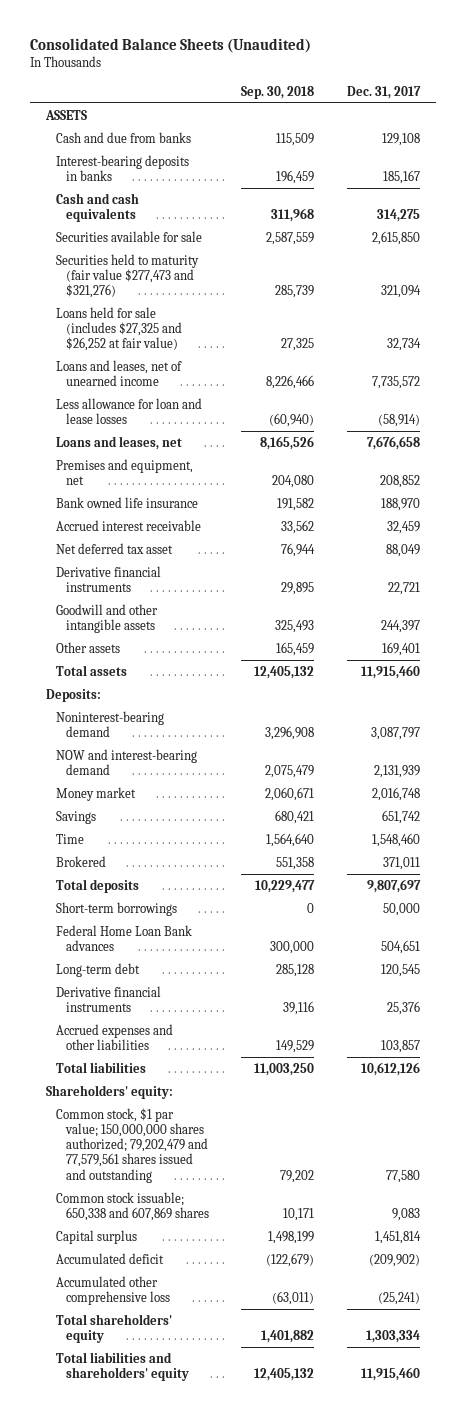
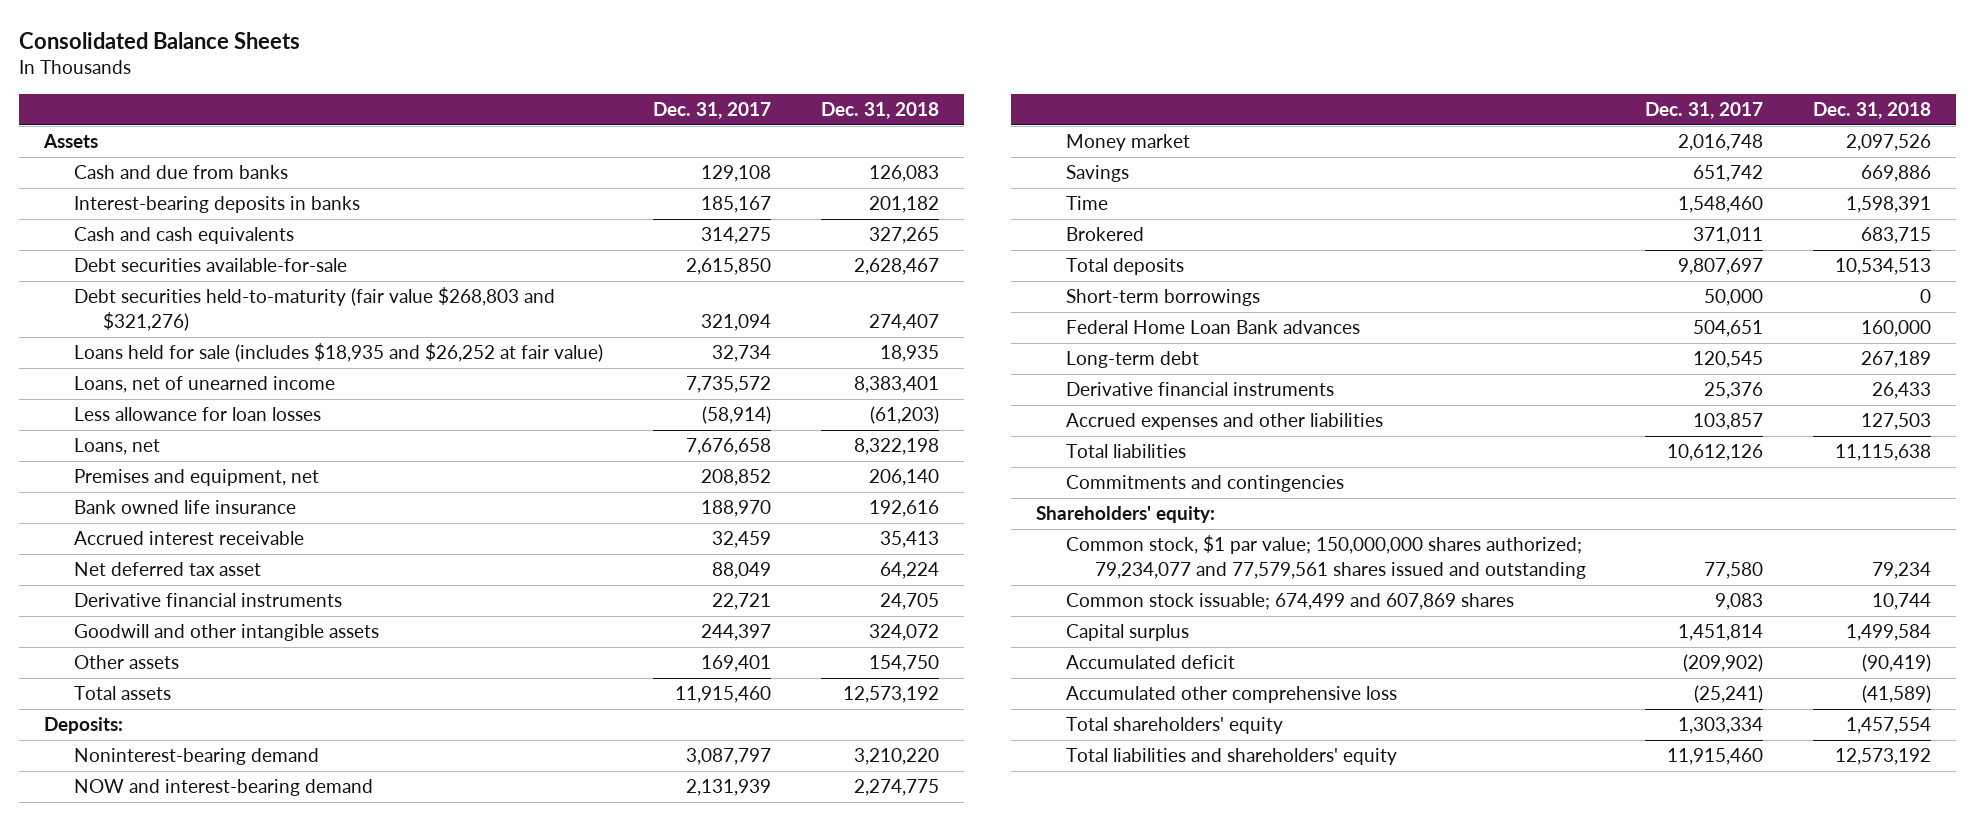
[30,37,312,53] Consolidated Balance Sheets (Unaudited) -> [19,31,301,49] Consolidated Balance Sheets
[241,85,315,99] Sep. 30, 2018 -> none
none -> [820,101,939,119] Dec. 31, 2018
[45,109,88,120] ASSETS -> [43,134,99,149] Assets
[56,230,203,242] Securities available for sale -> [73,258,347,273] Debt securities available-for-sale
[56,253,200,299] Securities held to maturity (fair value $277,473 and $321,276) -> [73,287,555,332] Debt securities held-to-maturity (fair value $268,803 and $321,276)
[56,306,182,352] Loans held for sale (includes $27,325 and $26,252 at fair value) -> [73,343,603,363] Loans held for sale (includes $18,935 and $26,252 at fair value)
[56,359,183,386] Loans and leases, net of unearned income -> [73,376,335,394] Loans, net of unearned income
[56,397,203,424] Less allowance for loan and lease losses -> [73,407,321,422] Less allowance for loan losses
[56,435,183,450] Loans and leases, net -> [73,438,160,456] Loans, net
none -> [1065,475,1344,493] Commitments and contingencies
[56,1107,208,1183] Common stock, $1 par value; 150,000,000 shares authorized; 79,202,479 and 77,579,561 shares issued and outstanding -> [1065,535,1587,580] Common stock, $1 par value; 150,000,000 shares authorized; 79,234,077 and 77,579,561 shares issued and outstanding
[56,1191,209,1221] Common stock issuable; 650,338 and 607,869 shares -> [1065,593,1514,611] Common stock issuable; 674,499 and 607,869 shares

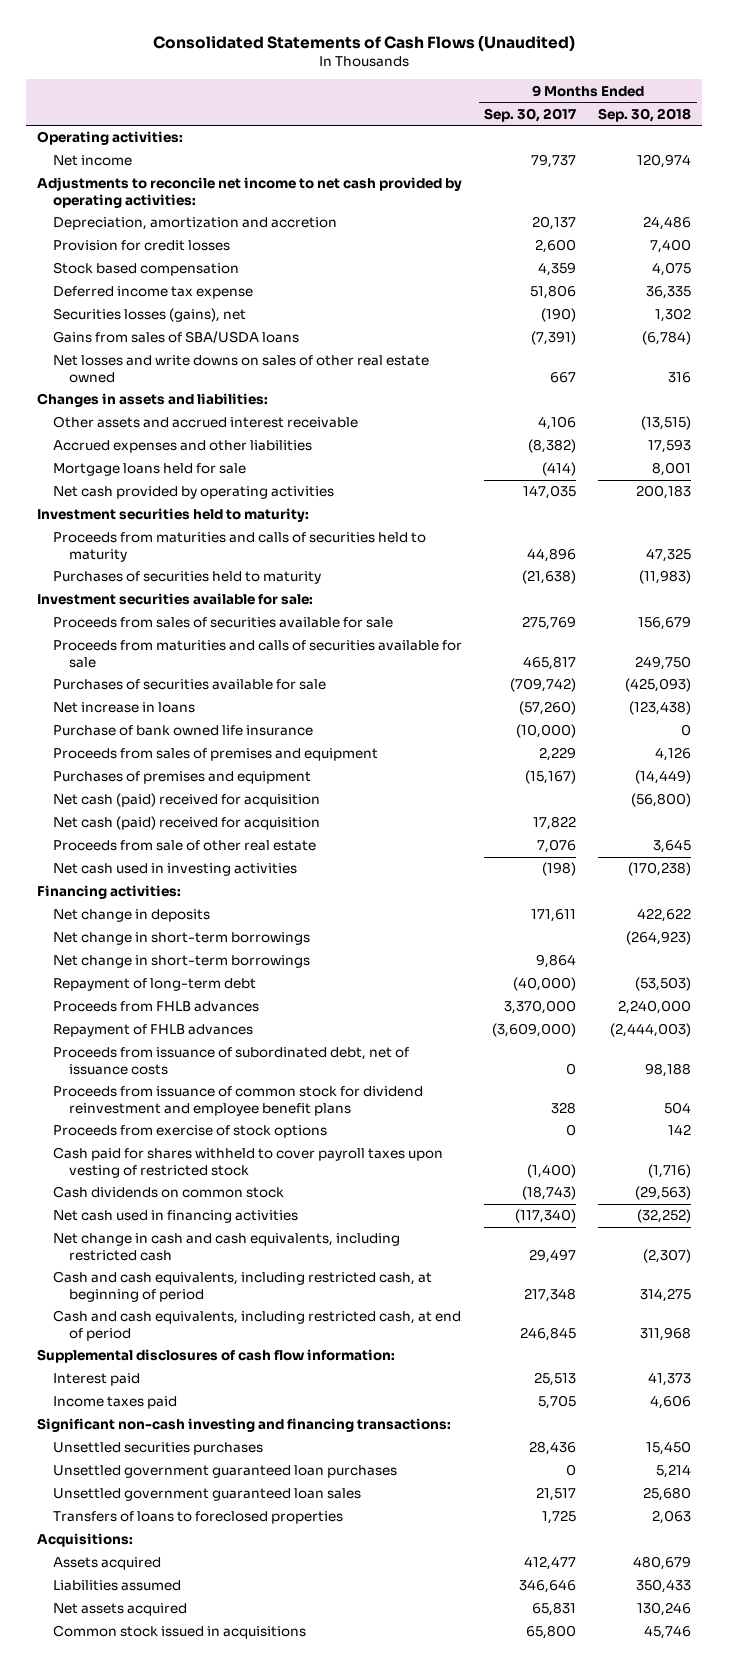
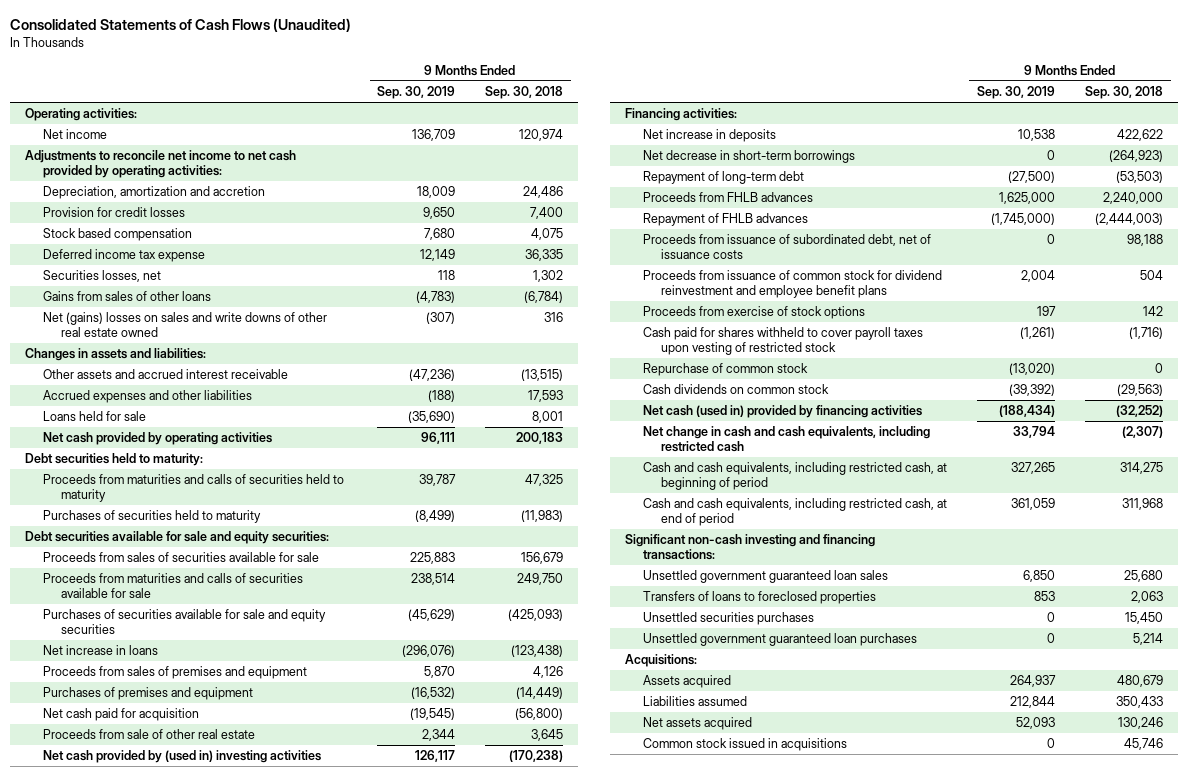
[484,107,577,122] Sep. 30, 2017 -> none
none -> [377,86,456,100] Sep. 30, 2019
[53,308,247,323] Securities losses (gains), net -> [43,270,162,283] Securities losses, net
[53,331,300,344] Gains from sales of SBA/USDA loans -> [43,291,212,302] Gains from sales of other loans
[53,355,430,383] Net losses and write downs on sales of other real estate owned -> [43,312,328,337] Net (gains) losses on sales and write downs of other real estate owned
[53,463,247,477] Mortgage loans held for sale -> [43,411,147,422] Loans held for sale
[37,508,310,523] Investment securities held to maturity: -> [25,453,204,467] Debt securities held to maturity:
[37,593,314,606] Investment securities available for sale: -> [25,531,330,545] Debt securities available for sale and equity securities:
[53,679,327,691] Purchases of securities available for sale -> [43,609,327,634] Purchases of securities available for sale and equity securities
[53,725,314,737] Purchase of bank owned life insurance -> none
[53,816,321,831] Net cash (paid) received for acquisition -> none
[53,793,321,808] Net cash (paid) received for acquisition -> [43,708,200,722] Net cash paid for acquisition
[53,863,298,877] Net cash used in investing activities -> [43,750,322,764] Net cash provided by (used in) investing activities
[53,955,311,969] Net change in short-term borrowings -> none
[53,909,211,923] Net change in deposits -> [642,129,776,143] Net increase in deposits
[53,932,311,946] Net change in short-term borrowings -> [642,150,855,164] Net decrease in short-term borrowings
none -> [642,363,808,377] Repurchase of common stock
[53,1210,299,1224] Net cash used in financing activities -> [642,405,922,419] Net cash (used in) provided by financing activities
[37,1349,396,1364] Supplemental disclosures of cash flow information: -> none
[53,1373,141,1387] Interest paid -> none
[53,1396,178,1410] Income taxes paid -> none
[53,1442,264,1456] Unsettled securities purchases -> [642,612,814,626] Unsettled securities purchases
[53,1465,398,1479] Unsettled government guaranteed loan purchases -> [642,633,917,647] Unsettled government guaranteed loan purchases

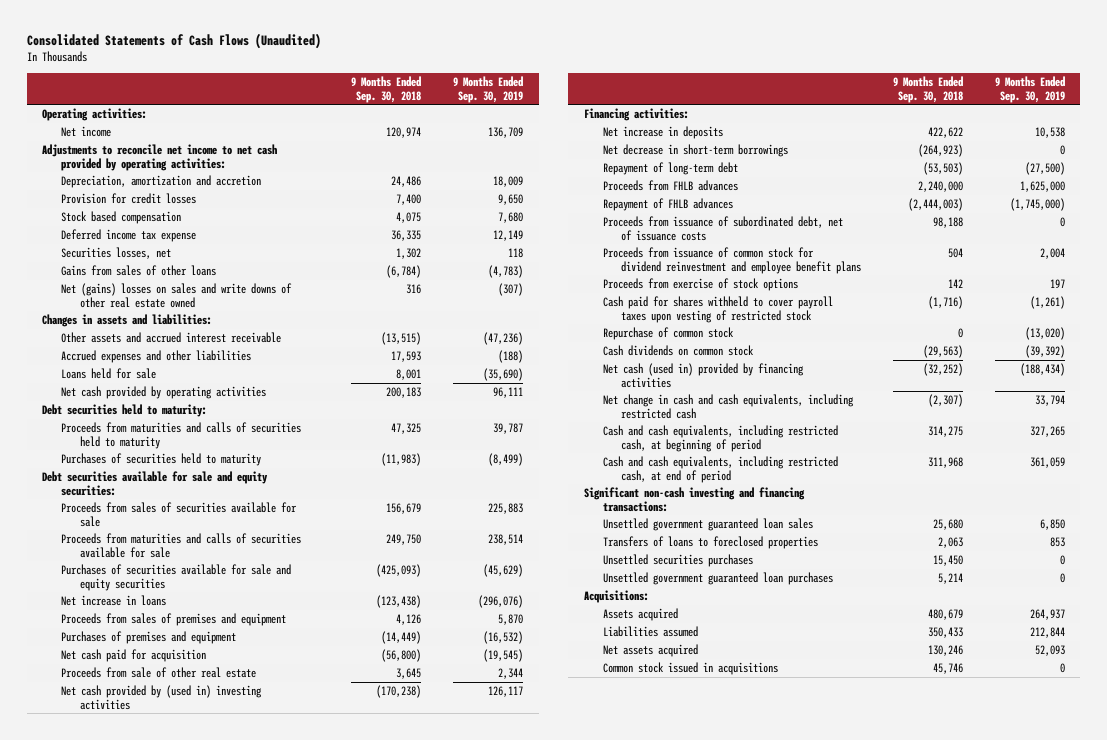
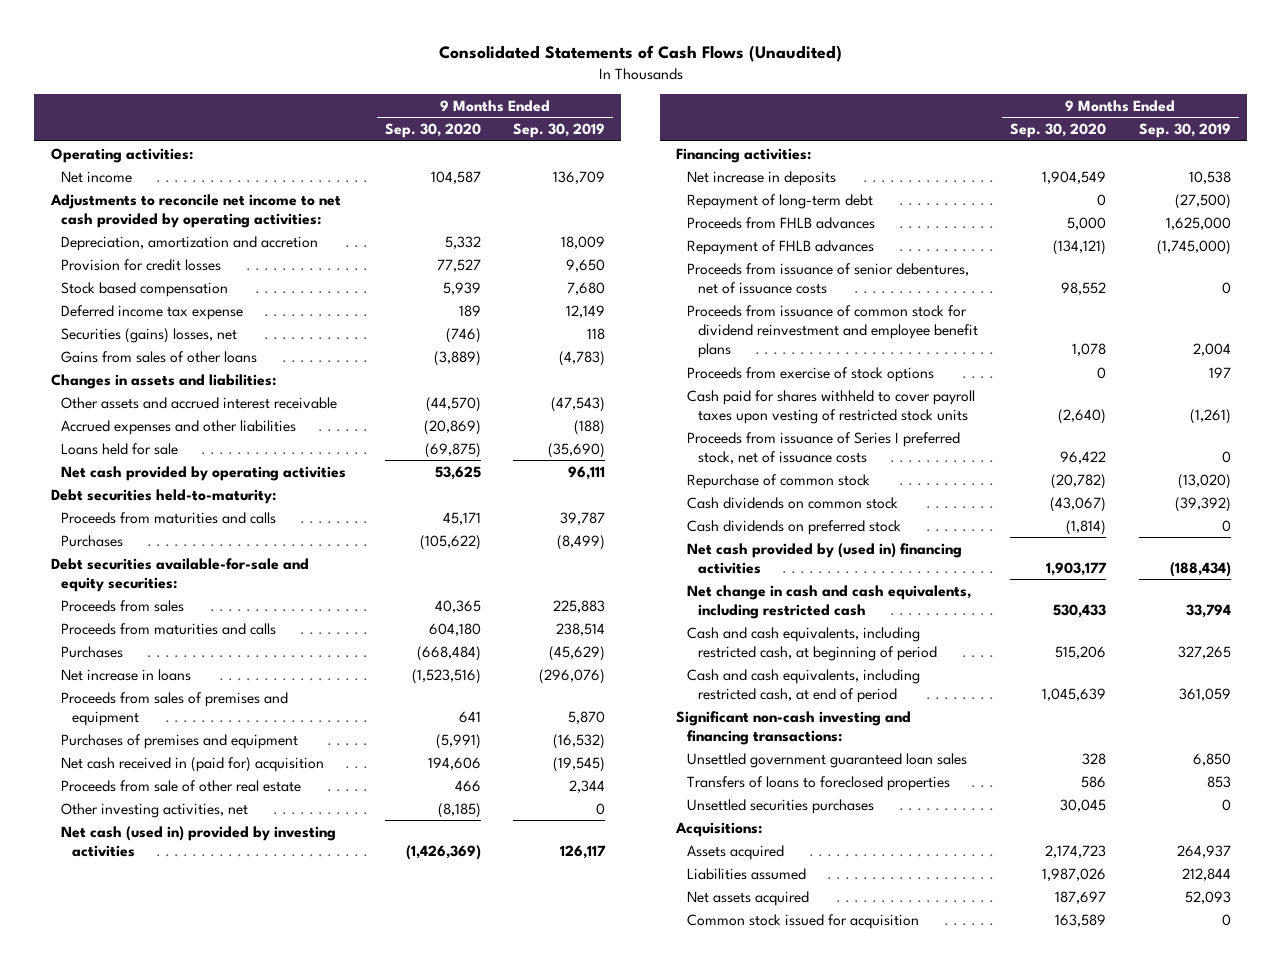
[351,75,422,103] 9 Months Ended Sep. 30, 2018 -> none
none -> [384,123,481,139] Sep. 30, 2020
[60,246,171,259] Securities losses, net -> [61,327,238,343] Securities (gains) losses, net
[60,282,292,308] Net (gains) losses on sales and write downs of other real estate owned -> none
[482,331,523,345] (47,236) -> [551,396,606,412] (47,543)
[42,403,208,417] Debt securities held to maturity: -> [50,488,276,504] Debt securities held-to-maturity:
[60,421,301,449] Proceeds from maturities and calls of securities held to maturity -> [61,511,277,524] Proceeds from maturities and calls
[60,452,261,466] Purchases of securities held to maturity -> [61,534,124,547] Purchases
[42,470,269,496] Debt securities available for sale and equity securities: -> [50,557,309,592] Debt securities available-for-sale and equity securities:
[60,501,297,527] Proceeds from sales of securities available for sale -> [61,599,185,612] Proceeds from sales
[60,532,301,558] Proceeds from maturities and calls of securities available for sale -> [61,622,277,635] Proceeds from maturities and calls
[60,563,291,591] Purchases of securities available for sale and equity securities -> [61,645,124,658] Purchases
[60,648,206,662] Net cash paid for acquisition -> [61,756,325,772] Net cash received in (paid for) acquisition
none -> [61,802,249,818] Other investing activities, net
[60,684,262,710] Net cash provided by (used in) investing activities -> [61,825,337,857] Net cash (used in) provided by investing activities
[602,143,788,157] Net decrease in short-term borrowings -> none
[602,215,843,241] Proceeds from issuance of subordinated debt, net of issuance costs -> [686,262,969,294] Proceeds from issuance of senior debentures, net of issuance costs
[602,295,833,323] Cash paid for shares withheld to cover payroll taxes upon vesting of restricted stock -> [686,389,975,424] Cash paid for shares withheld to cover payroll taxes upon vesting of restricted stock units
none -> [686,431,960,464] Proceeds from issuance of Series I preferred stock, net of issuance costs
none -> [686,519,901,535] Cash dividends on preferred stock
[602,362,804,388] Net cash (used in) provided by financing activities -> [686,542,962,574] Net cash provided by (used in) financing activities
[602,571,833,585] Unsettled government guaranteed loan purchases -> none
[602,661,778,675] Common stock issued in acquisitions -> [686,913,919,929] Common stock issued for acquisition

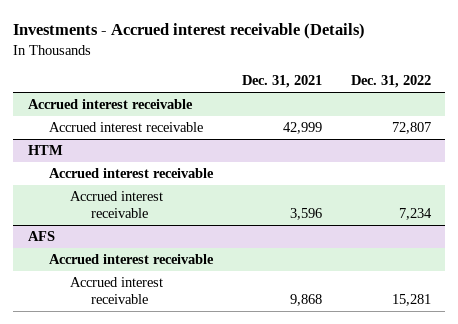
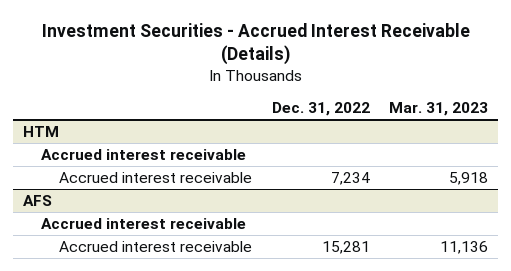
[13,23,366,40] Investments - Accrued interest receivable (Details) -> [41,22,470,66] Investment Securities - Accrued Interest Receivable (Details)
[241,75,322,89] Dec. 31, 2021 -> none
none -> [389,102,489,117] Mar. 31, 2023
[27,99,193,110] Accrued interest receivable -> none
[48,122,203,133] Accrued interest receivable -> none

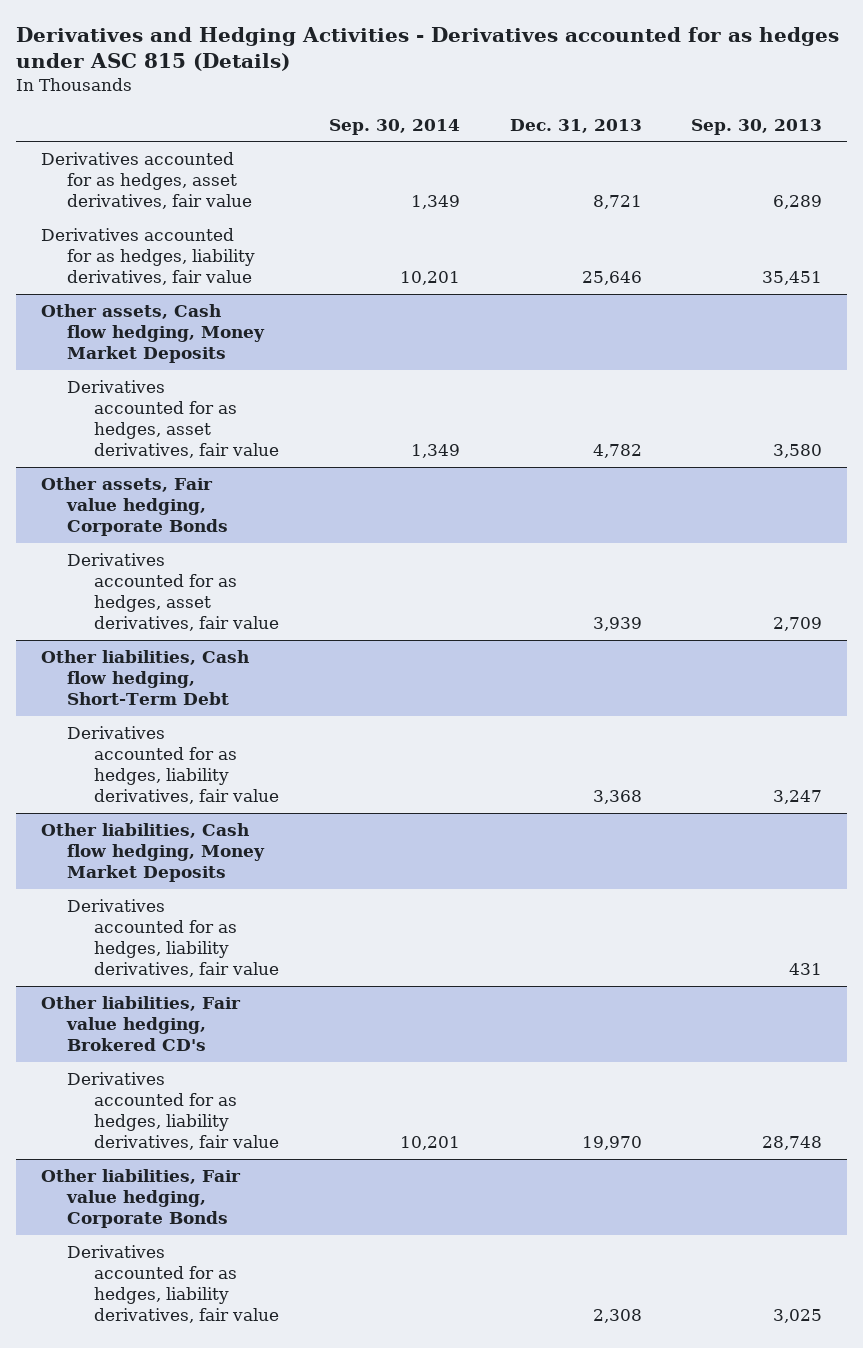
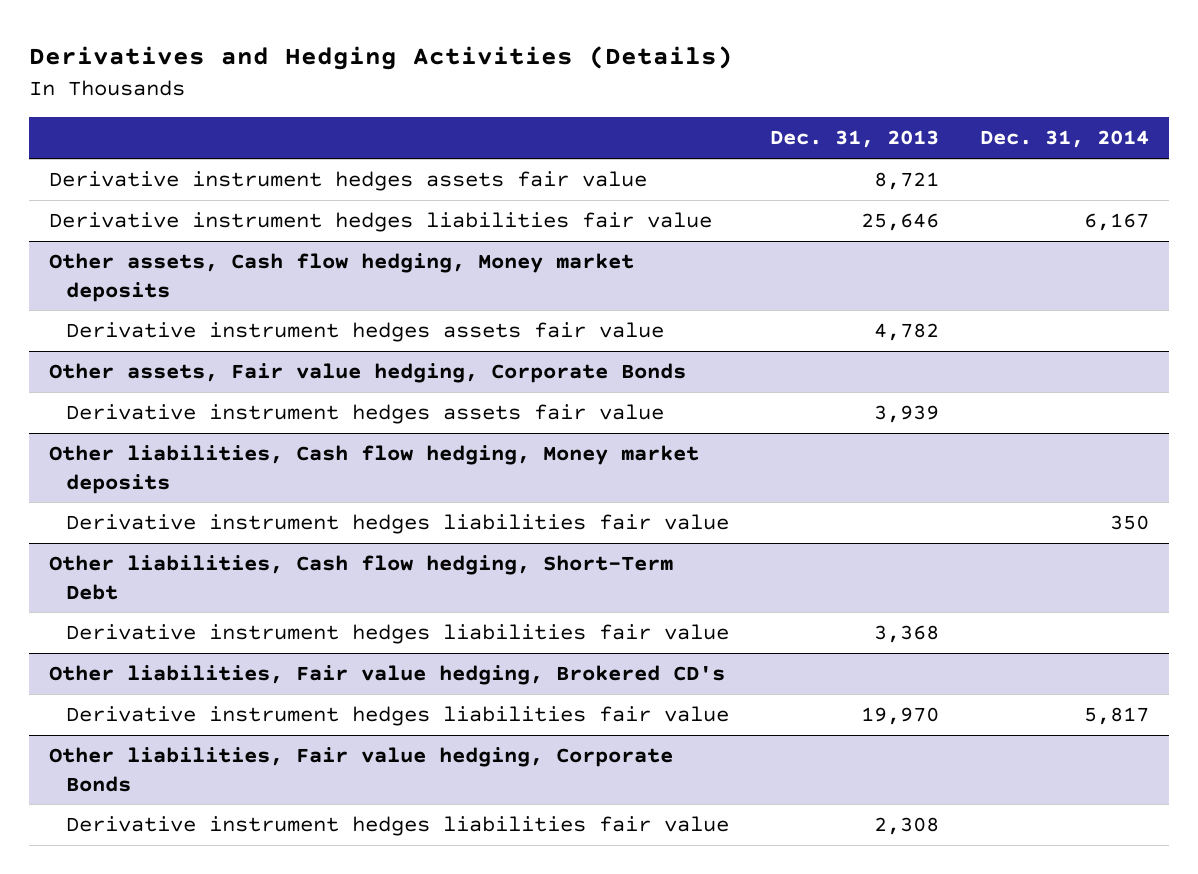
[15,27,839,72] Derivatives and Hedging Activities - Derivatives accounted for as hedges under ASC 815 (Details) -> [29,46,734,71] Derivatives and Hedging Activities (Details)
[328,118,460,135] Sep. 30, 2014 -> none
[691,118,823,135] Sep. 30, 2013 -> none
none -> [979,130,1149,149] Dec. 31, 2014
[40,151,253,209] Derivatives accounted for as hedges, asset derivatives, fair value -> [49,171,648,192] Derivative instrument hedges assets fair value
[40,227,256,285] Derivatives accounted for as hedges, liability derivatives, fair value -> [49,212,713,233] Derivative instrument hedges liabilities fair value
[40,303,266,363] Other assets, Cash flow hedging, Money Market Deposits -> [49,253,635,302] Other assets, Cash flow hedging, Money market deposits
[67,379,280,459] Derivatives accounted for as hedges, asset derivatives, fair value -> [65,322,664,343] Derivative instrument hedges assets fair value
[67,552,280,632] Derivatives accounted for as hedges, asset derivatives, fair value -> [65,404,664,425] Derivative instrument hedges assets fair value
none -> [49,445,700,494] Other liabilities, Cash flow hedging, Money market deposits
none -> [65,514,729,535] Derivative instrument hedges liabilities fair value
[40,822,266,882] Other liabilities, Cash flow hedging, Money Market Deposits -> none
[67,898,280,978] Derivatives accounted for as hedges, liability derivatives, fair value -> none
[67,725,280,805] Derivatives accounted for as hedges, liability derivatives, fair value -> [65,624,729,645] Derivative instrument hedges liabilities fair value
[67,1071,280,1151] Derivatives accounted for as hedges, liability derivatives, fair value -> [65,706,729,727] Derivative instrument hedges liabilities fair value
[67,1244,280,1324] Derivatives accounted for as hedges, liability derivatives, fair value -> [65,816,729,837] Derivative instrument hedges liabilities fair value

